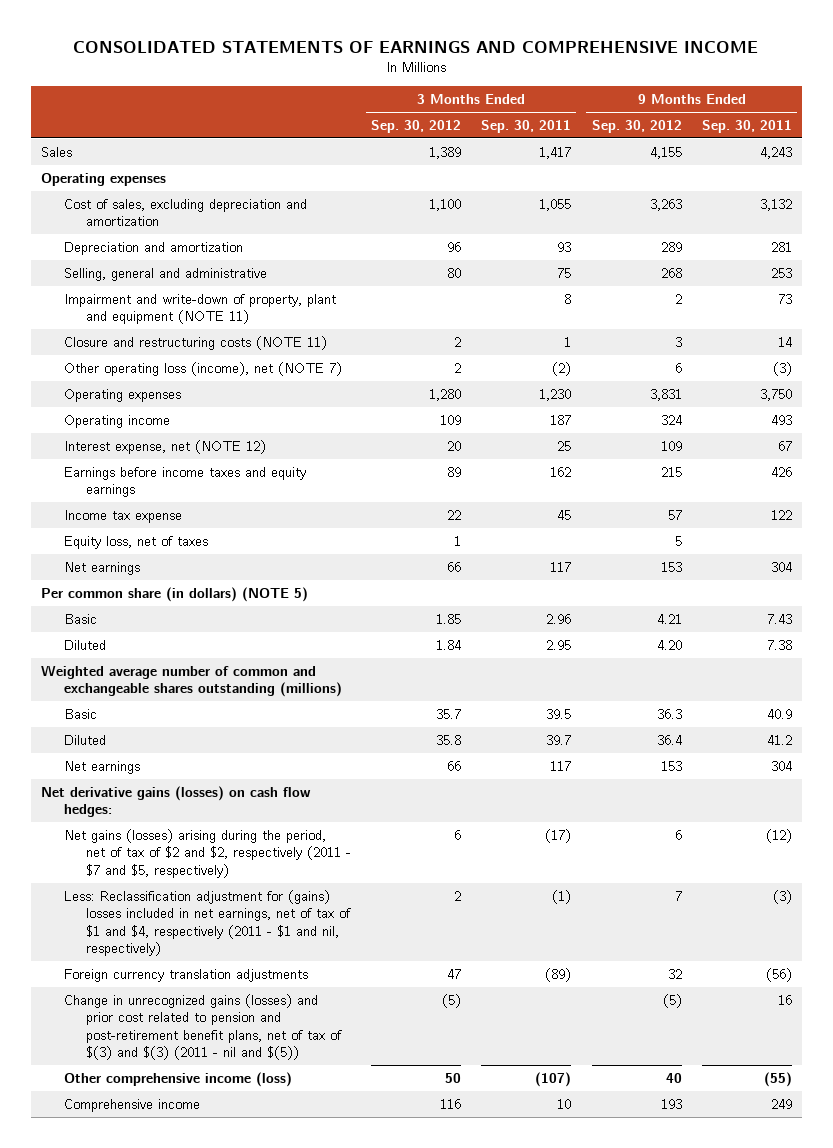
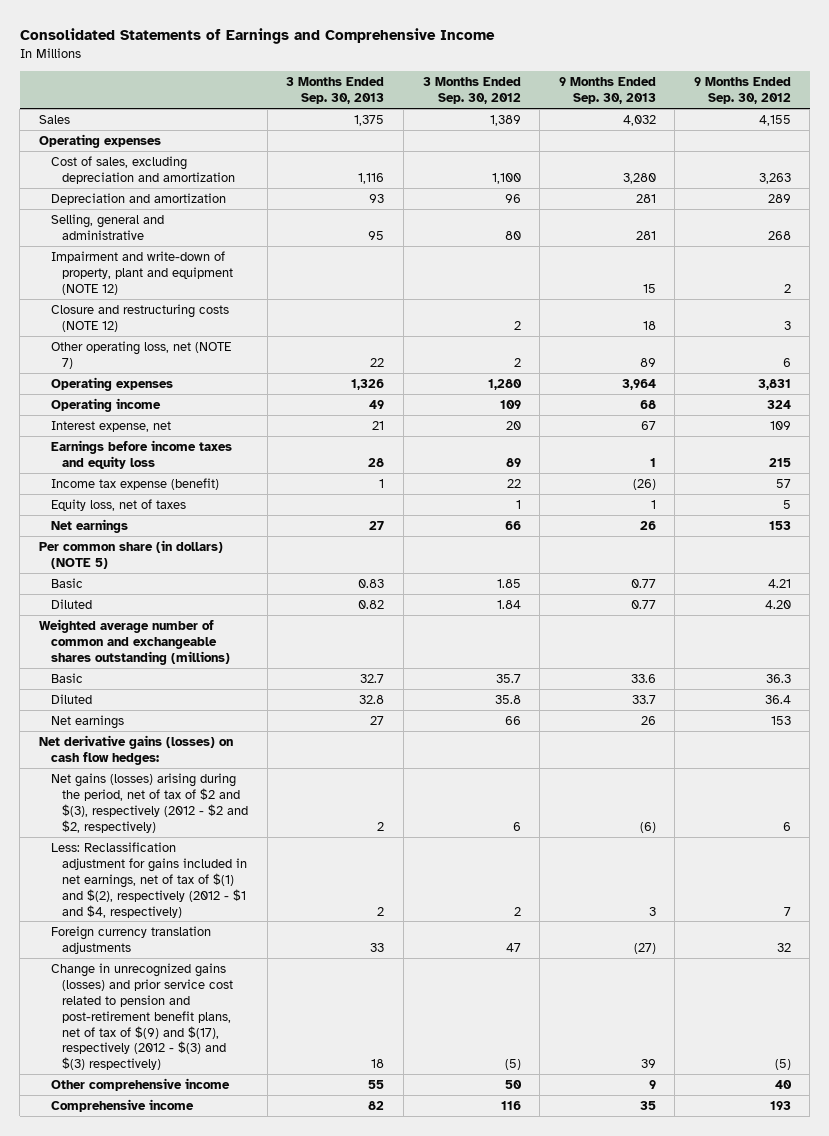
[73,41,759,54] CONSOLIDATED STATEMENTS OF EARNINGS AND COMPREHENSIVE INCOME -> [19,28,495,45] Consolidated Statements of Earnings and Comprehensive Income
[481,119,572,133] Sep. 30, 2011 -> none
[701,119,792,133] Sep. 30, 2011 -> none
none -> [286,77,385,105] 3 Months Ended Sep. 30, 2013
none -> [558,77,656,105] 9 Months Ended Sep. 30, 2013
[63,293,336,325] Impairment and write-down of property, plant and equipment (NOTE 11) -> [50,250,234,295] Impairment and write-down of property, plant and equipment (NOTE 12)
[63,335,327,350] Closure and restructuring costs (NOTE 11) -> [50,303,229,332] Closure and restructuring costs (NOTE 12)
[63,361,342,376] Other operating loss (income), net (NOTE 7) -> [50,340,231,369] Other operating loss, net (NOTE 7)
[63,439,266,454] Interest expense, net (NOTE 12) -> [50,420,171,432] Interest expense, net
[63,466,306,498] Earnings before income taxes and equity earnings -> [50,439,232,469] Earnings before income taxes and equity loss
[63,509,182,523] Income tax expense -> [50,477,219,490] Income tax expense (benefit)
[63,828,352,878] Net gains (losses) arising during the period, net of tax of $2 and $2, respectively (2011 - $7 and $5, respectively) -> [50,772,249,833] Net gains (losses) arising during the period, net of tax of $2 and $(3), respectively (2012 - $2 and $2, respectively)
[63,889,352,957] Less: Reclassification adjustment for (gains) losses included in net earnings, net of tax of $1 and $4, respectively (2011 - $1 and nil, respectively) -> [50,841,248,918] Less: Reclassification adjustment for gains included in net earnings, net of tax of $(1) and $(2), respectively (2012 - $1 and $4, respectively)
[63,993,343,1061] Change in unrecognized gains (losses) and prior cost related to pension and post-retirement benefit plans, net of tax of $(3) and $(3) (2011 - nil and $(5)) -> [50,962,234,1071] Change in unrecognized gains (losses) and prior service cost related to pension and post-retirement benefit plans, net of tax of $(9) and $(17), respectively (2012 - $(3) and $(3) respectively)
[63,1071,292,1087] Other comprehensive income (loss) -> [50,1077,230,1091] Other comprehensive income

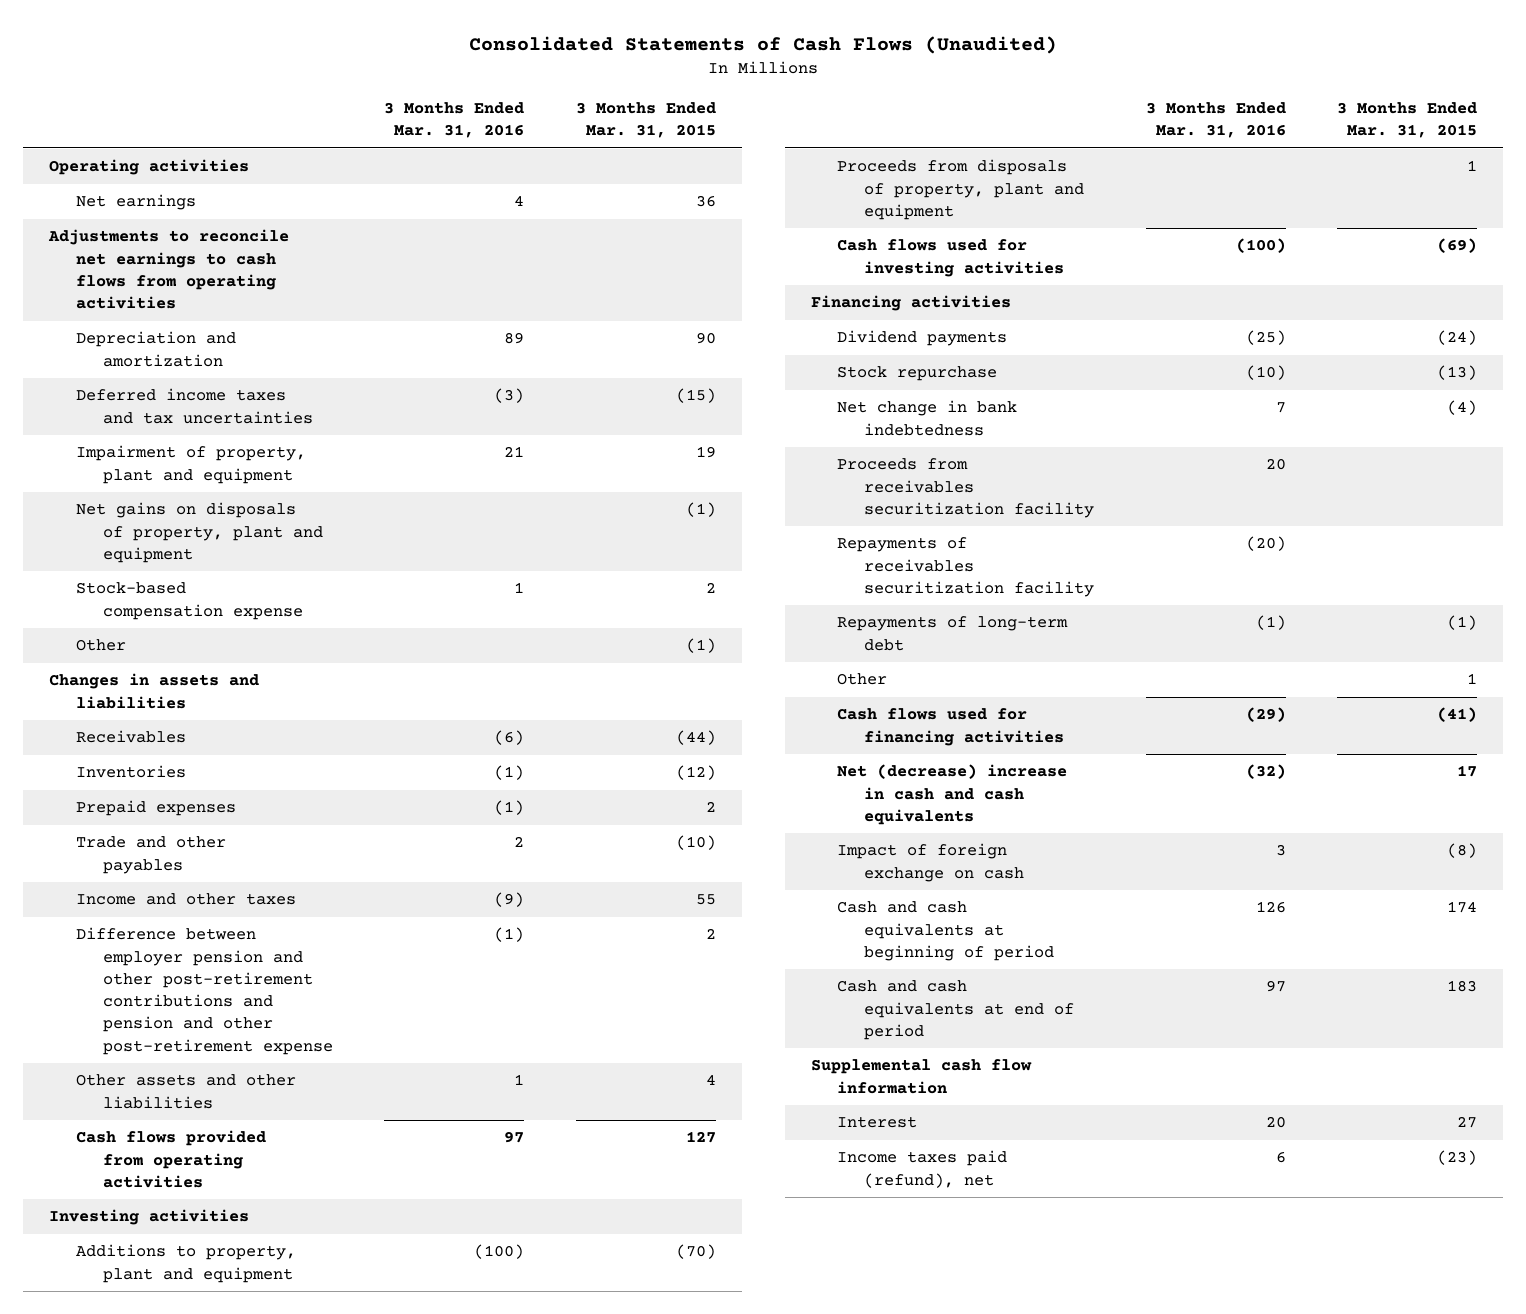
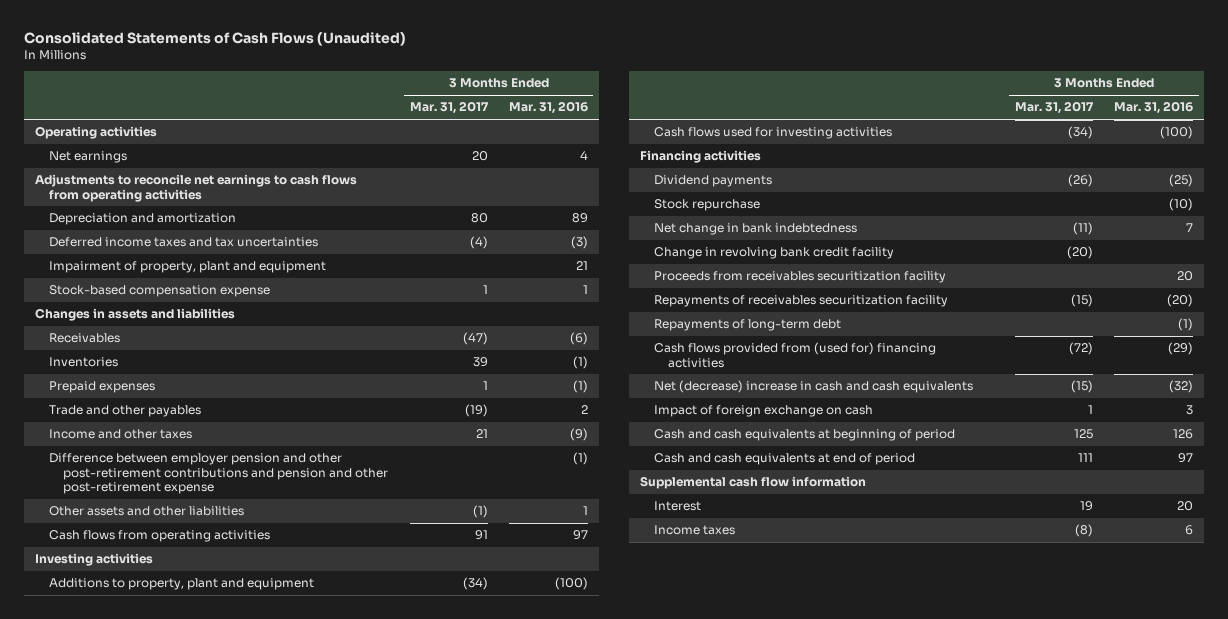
[575,101,716,139] 3 Months Ended Mar. 31, 2015 -> none
none -> [409,101,489,115] Mar. 31, 2017
[75,502,323,563] Net gains on disposals of property, plant and equipment -> none
[75,639,126,652] Other -> none
[75,1130,266,1188] Cash flows provided from operating activities -> [48,530,270,543] Cash flows from operating activities
[837,159,1084,220] Proceeds from disposals of property, plant and equipment -> none
none -> [654,247,895,260] Change in revolving bank credit facility
[837,673,888,686] Other -> none
[837,708,1064,746] Cash flows used for financing activities -> [654,342,937,368] Cash flows provided from (used for) financing activities
[837,1150,1008,1188] Income taxes paid (refund), net -> [654,525,736,536] Income taxes

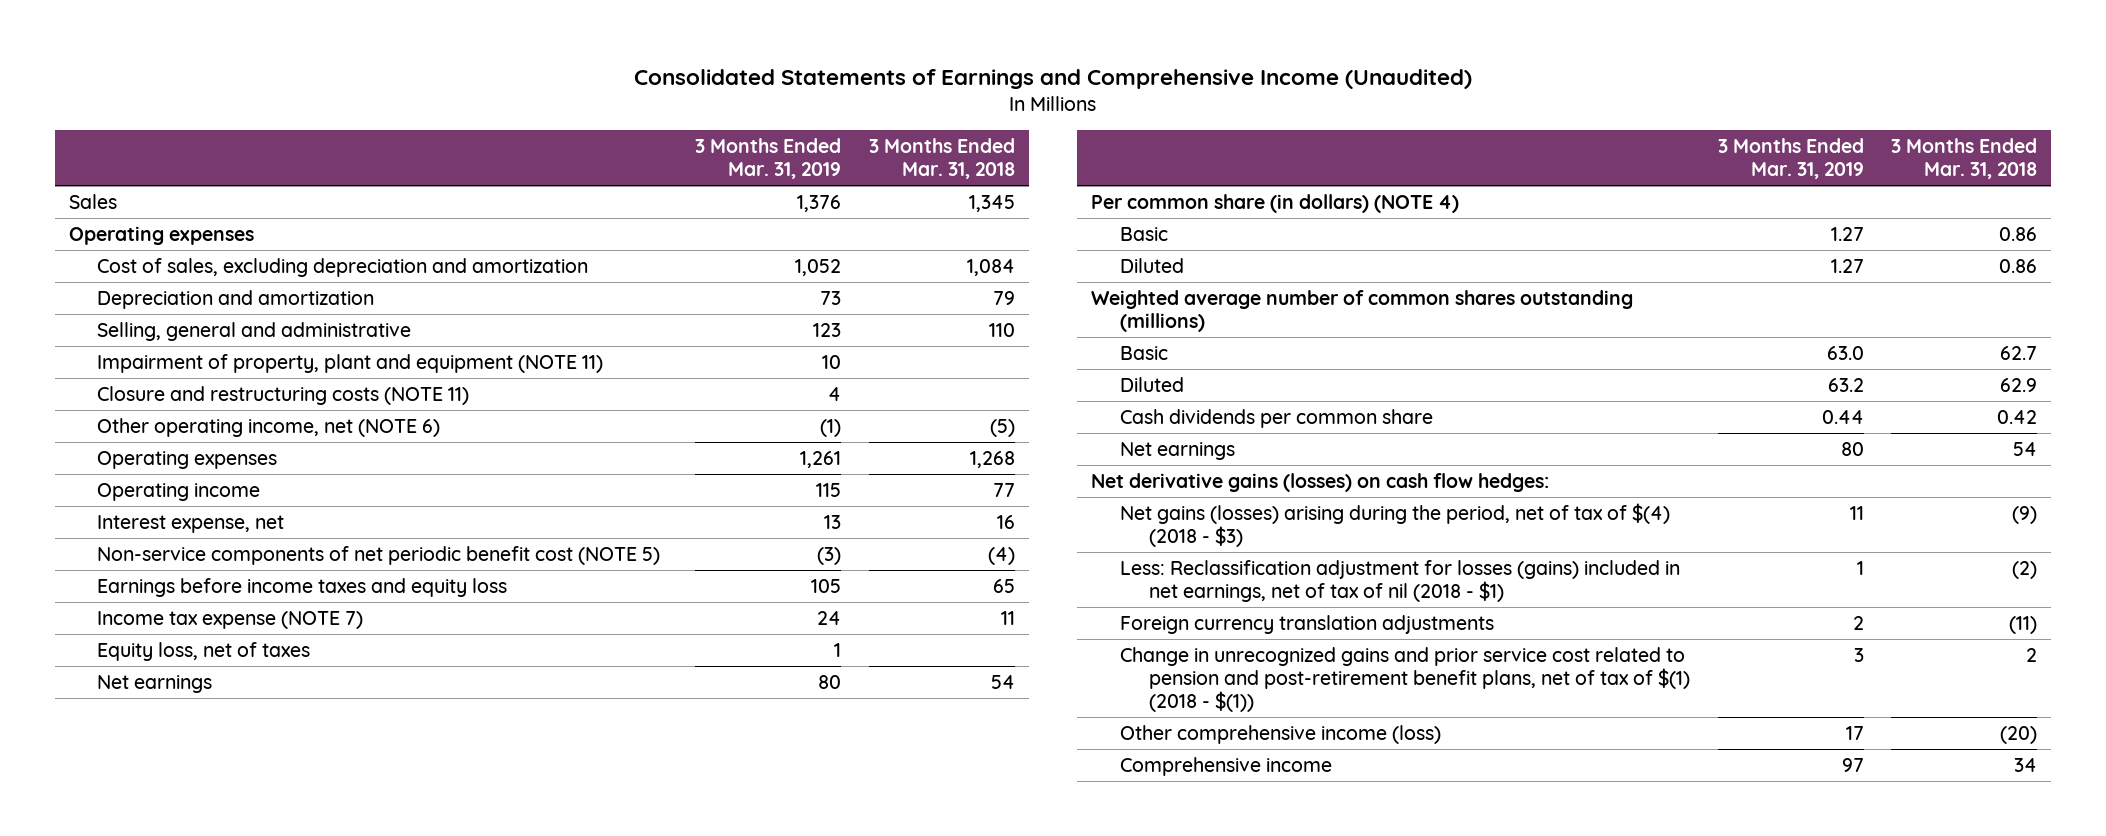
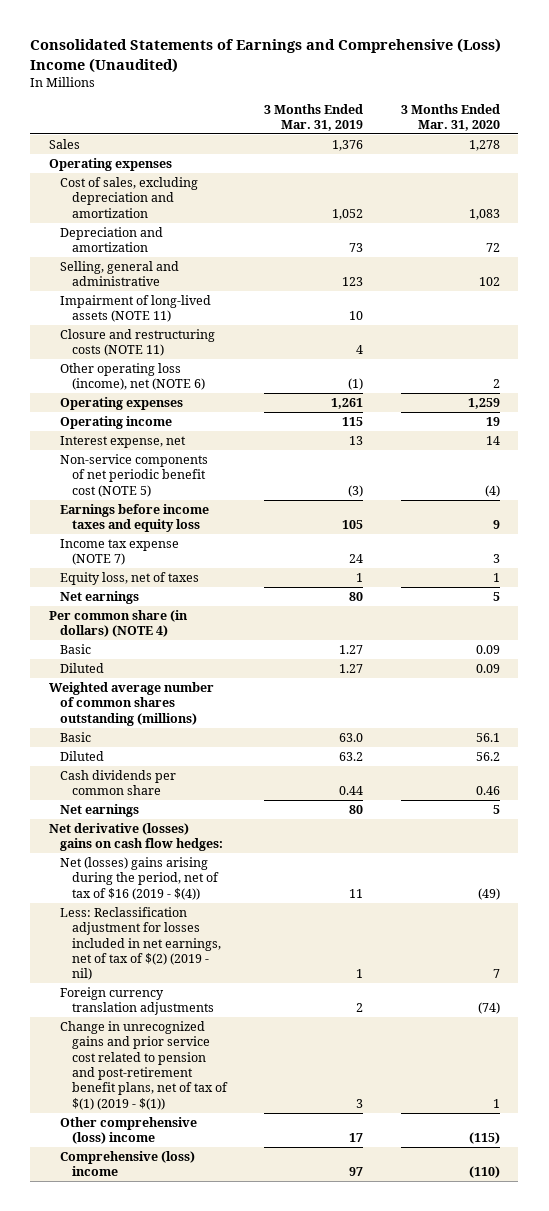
[633,68,1472,89] Consolidated Statements of Earnings and Comprehensive Income (Unaudited) -> [30,38,502,73] Consolidated Statements of Earnings and Comprehensive (Loss) Income (Unaudited)
[868,138,1015,180] 3 Months Ended Mar. 31, 2018 -> none
none -> [400,103,500,132] 3 Months Ended Mar. 31, 2020
[97,353,604,373] Impairment of property, plant and equipment (NOTE 11) -> [60,295,212,323] Impairment of long-lived assets (NOTE 11)
[97,417,441,437] Other operating income, net (NOTE 6) -> [60,363,205,391] Other operating loss (income), net (NOTE 6)
[1091,472,1550,492] Net derivative gains (losses) on cash flow hedges: -> [49,823,224,852] Net derivative (losses) gains on cash flow hedges:
[1119,502,1670,547] Net gains (losses) arising during the period, net of tax of $(4) (2018 - $3) -> [60,857,219,900] Net (losses) gains arising during the period, net of tax of $16 (2019 - $(4))
[1119,559,1680,602] Less: Reclassification adjustment for losses (gains) included in net earnings, net of tax of nil (2018 - $1) -> [60,907,221,981] Less: Reclassification adjustment for losses included in net earnings, net of tax of $(2) (2019 - nil)
[1119,646,1690,712] Change in unrecognized gains and prior service cost related to pension and post-retirement benefit plans, net of tax of $(1) (2018 - $(1)) -> [60,1021,228,1110] Change in unrecognized gains and prior service cost related to pension and post-retirement benefit plans, net of tax of $(1) (2019 - $(1))
[1119,724,1441,744] Other comprehensive income (loss) -> [60,1117,198,1145] Other comprehensive (loss) income
[1119,756,1332,776] Comprehensive income -> [60,1151,196,1177] Comprehensive (loss) income

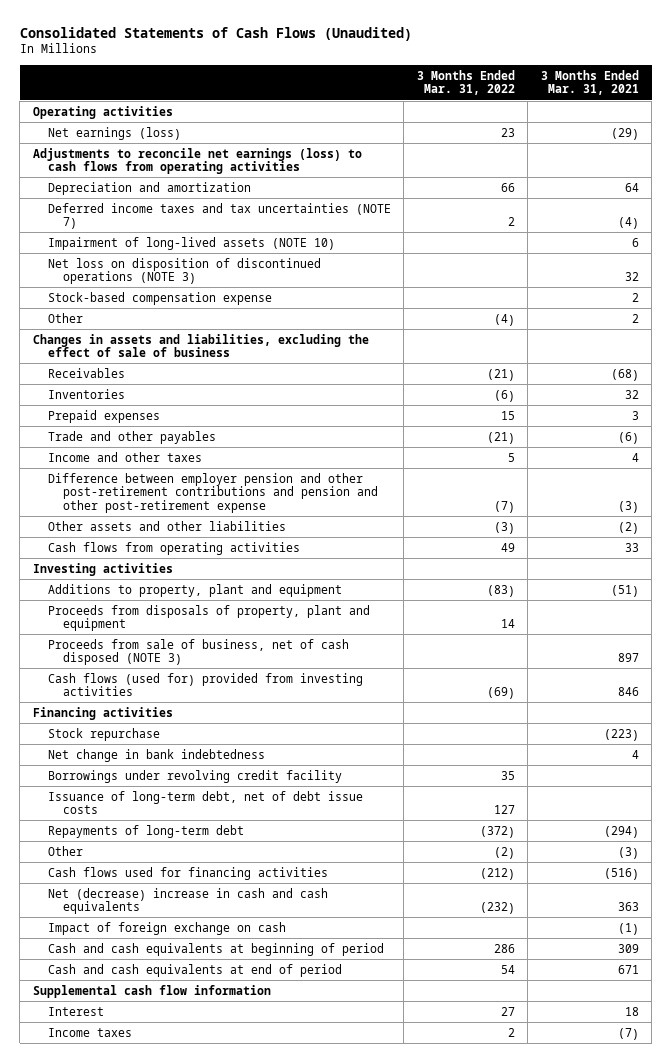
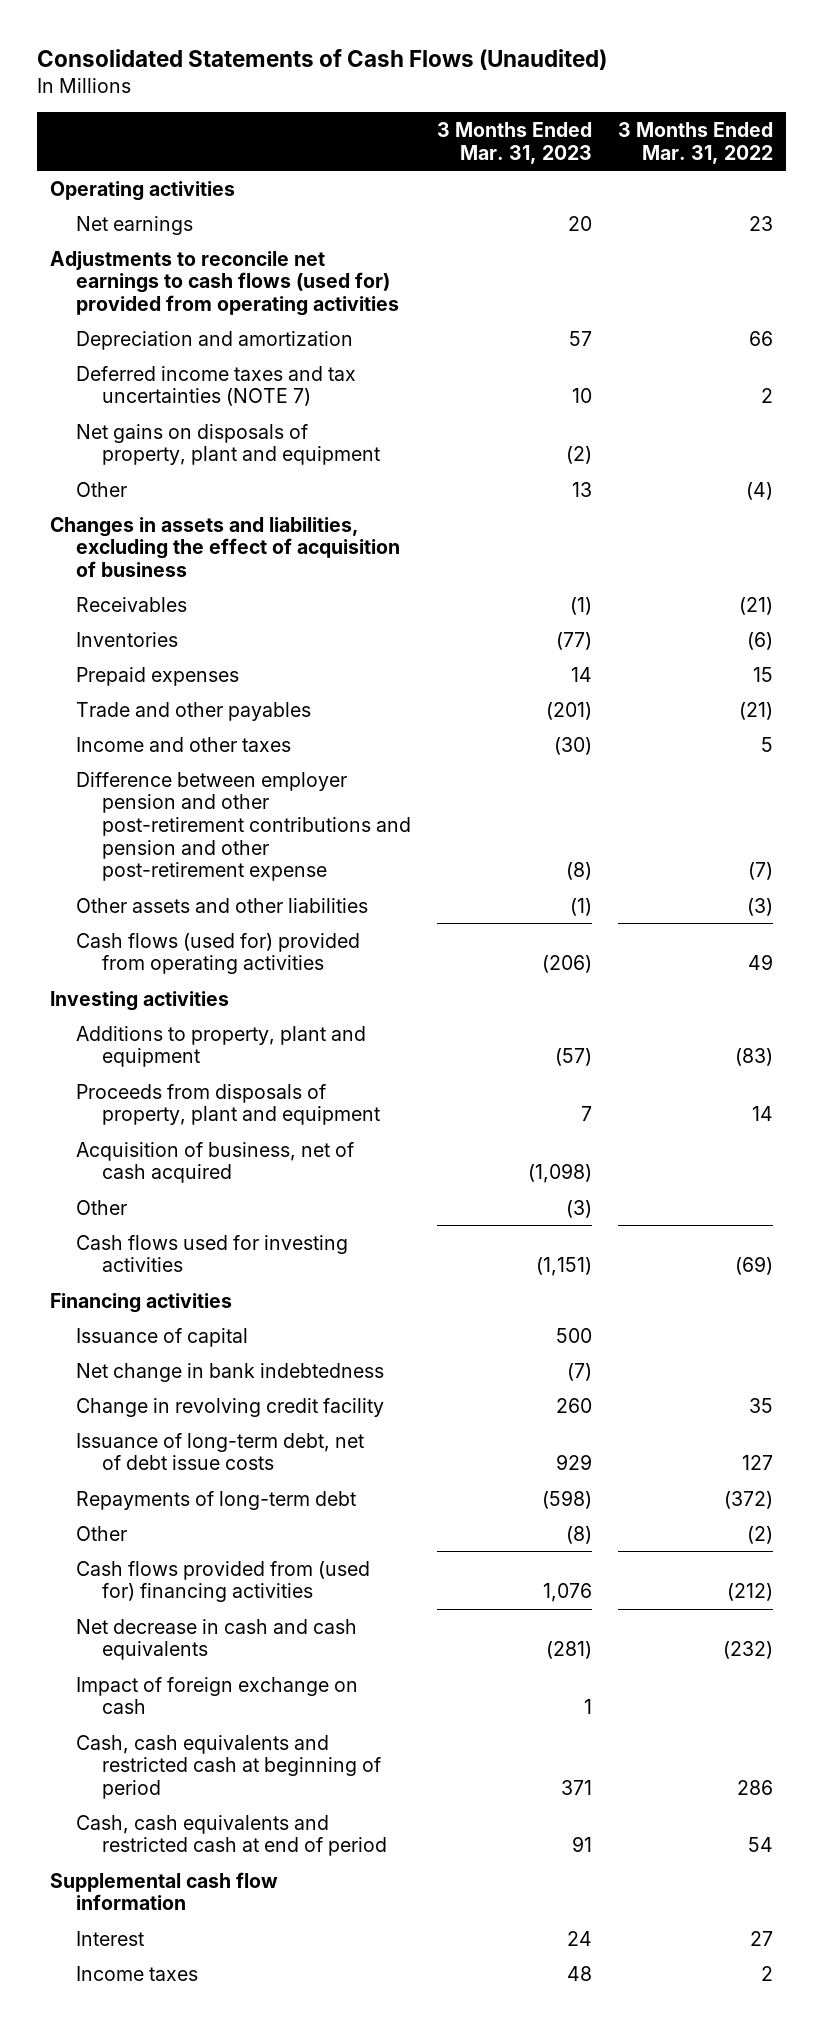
[540,69,639,96] 3 Months Ended Mar. 31, 2021 -> none
none -> [437,121,593,164] 3 Months Ended Mar. 31, 2023
[47,126,181,140] Net earnings (loss) -> [75,215,193,235] Net earnings
[32,147,362,175] Adjustments to reconcile net earnings (loss) to cash flows from operating activities -> [49,250,399,316] Adjustments to reconcile net earnings to cash flows (used for) provided from operating activities
[47,236,335,250] Impairment of long-lived assets (NOTE 10) -> none
[47,257,321,285] Net loss on disposition of discontinued operations (NOTE 3) -> none
[47,291,272,305] Stock-based compensation expense -> none
none -> [75,423,381,466] Net gains on disposals of property, plant and equipment
[32,333,369,358] Changes in assets and liabilities, excluding the effect of sale of business -> [49,516,400,577] Changes in assets and liabilities, excluding the effect of acquisition of business
[47,541,300,555] Cash flows from operating activities -> [75,932,360,975] Cash flows (used for) provided from operating activities
[47,638,349,666] Proceeds from sale of business, net of cash disposed (NOTE 3) -> none
none -> [75,1141,354,1184] Acquisition of business, net of cash acquired
none -> [75,1199,127,1215] Other
[47,672,363,697] Cash flows (used for) provided from investing activities -> [75,1234,348,1273] Cash flows used for investing activities
[47,727,160,741] Stock repurchase -> none
none -> [75,1327,248,1347] Issuance of capital
[47,769,342,783] Borrowings under revolving credit facility -> [75,1397,384,1417] Change in revolving credit facility
[47,866,328,880] Cash flows used for financing activities -> [75,1560,370,1603] Cash flows provided from (used for) financing activities
[47,887,328,915] Net (decrease) increase in cash and cash equivalents -> [75,1618,357,1661] Net decrease in cash and cash equivalents
[47,942,384,956] Cash and cash equivalents at beginning of period -> [75,1734,382,1799] Cash, cash equivalents and restricted cash at beginning of period
[47,963,342,977] Cash and cash equivalents at end of period -> [75,1814,388,1857] Cash, cash equivalents and restricted cash at end of period

